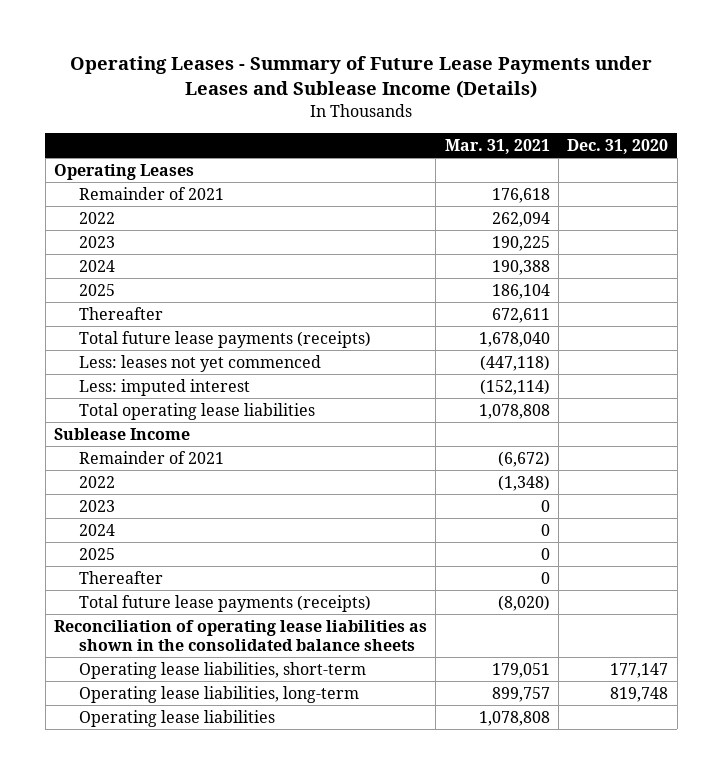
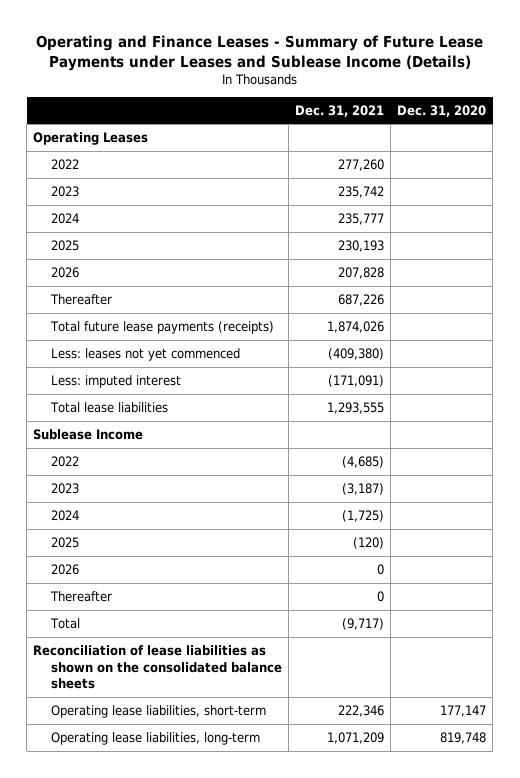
[70,56,653,99] Operating Leases - Summary of Future Lease Payments under Leases and Sublease Income (Details) -> [35,34,483,71] Operating and Finance Leases - Summary of Future Lease Payments under Leases and Sublease Income (Details)
[444,139,550,155] Mar. 31, 2021 -> none
none -> [295,104,385,117] Dec. 31, 2021
[78,186,224,200] Remainder of 2021 -> none
none -> [51,267,80,279] 2026
[78,402,315,420] Total operating lease liabilities -> [50,402,169,414] Total lease liabilities
[78,450,224,464] Remainder of 2021 -> none
none -> [51,564,80,576] 2026
[78,594,371,612] Total future lease payments (receipts) -> [50,618,81,630] Total
[54,619,428,651] Reconciliation of operating lease liabilities as shown in the consolidated balance sheets -> [33,645,283,690] Reconciliation of lease liabilities as shown on the consolidated balance sheets
[78,709,275,727] Operating lease liabilities -> none

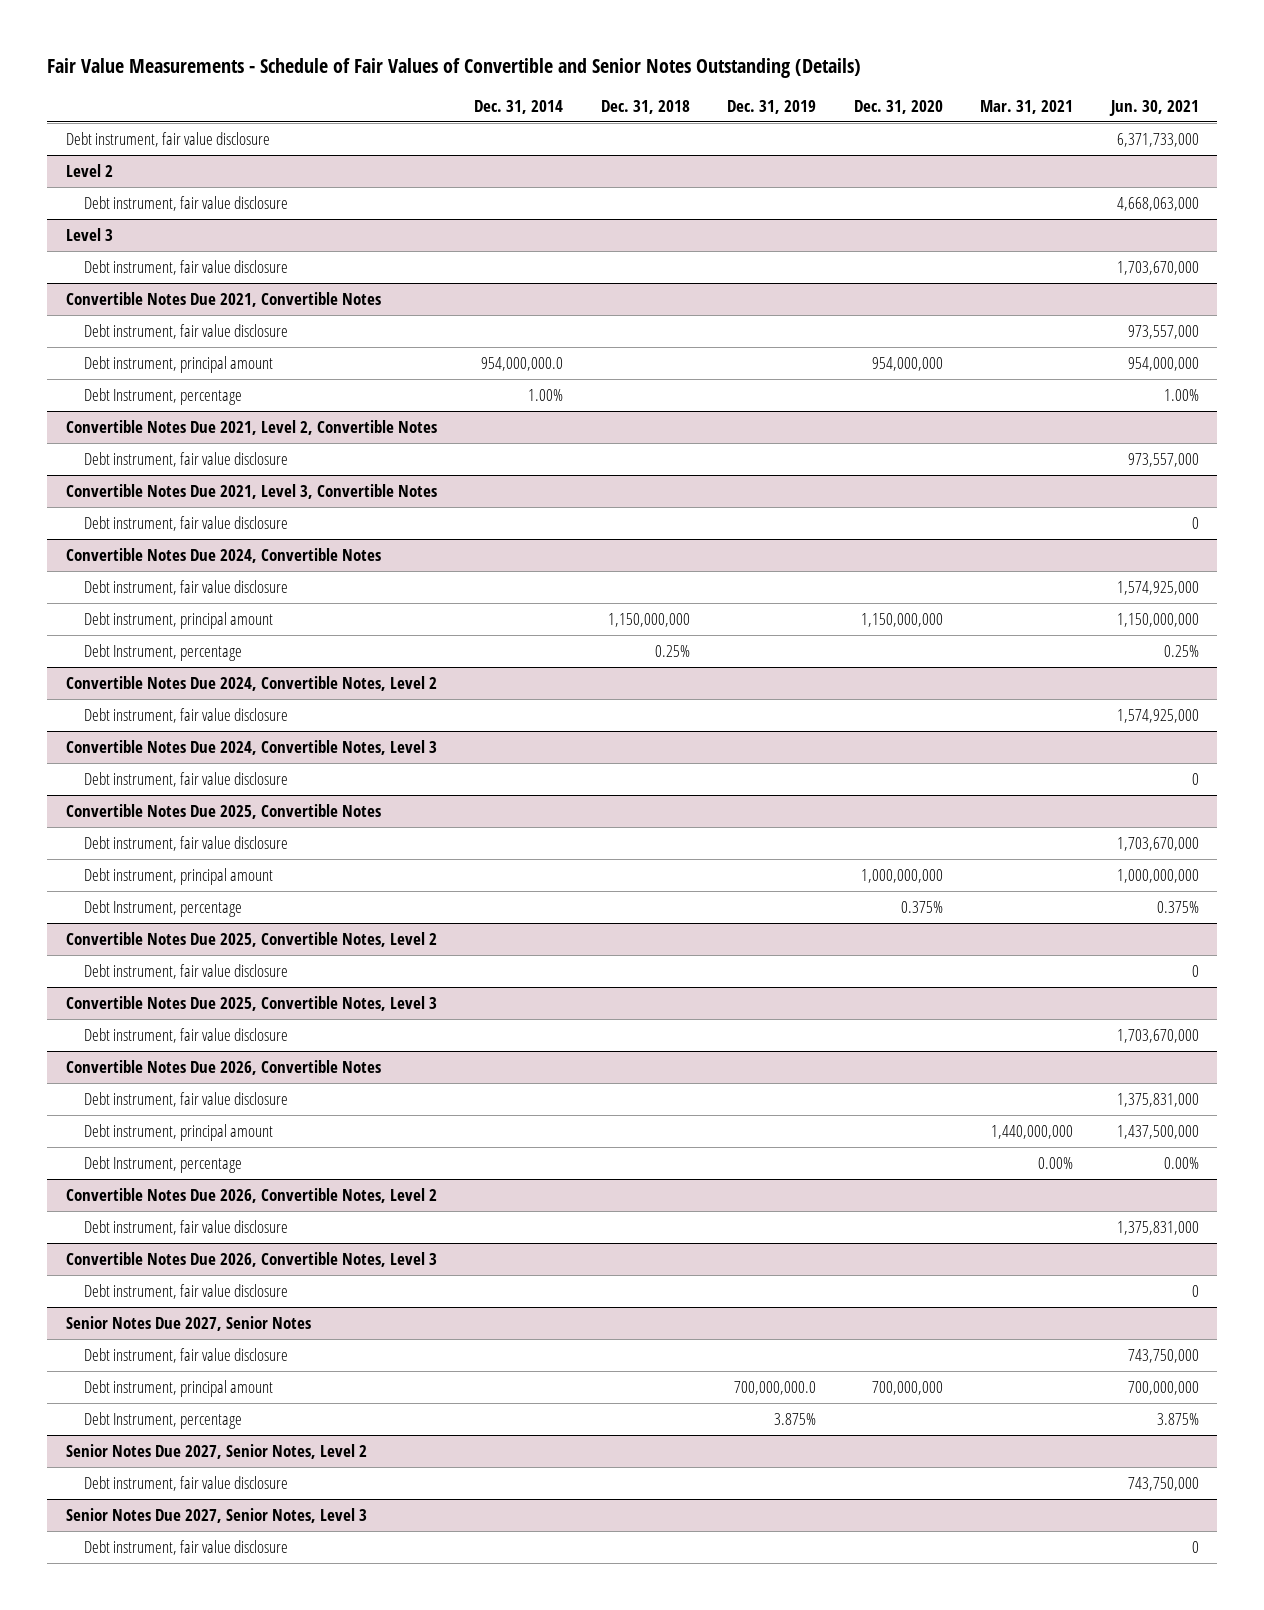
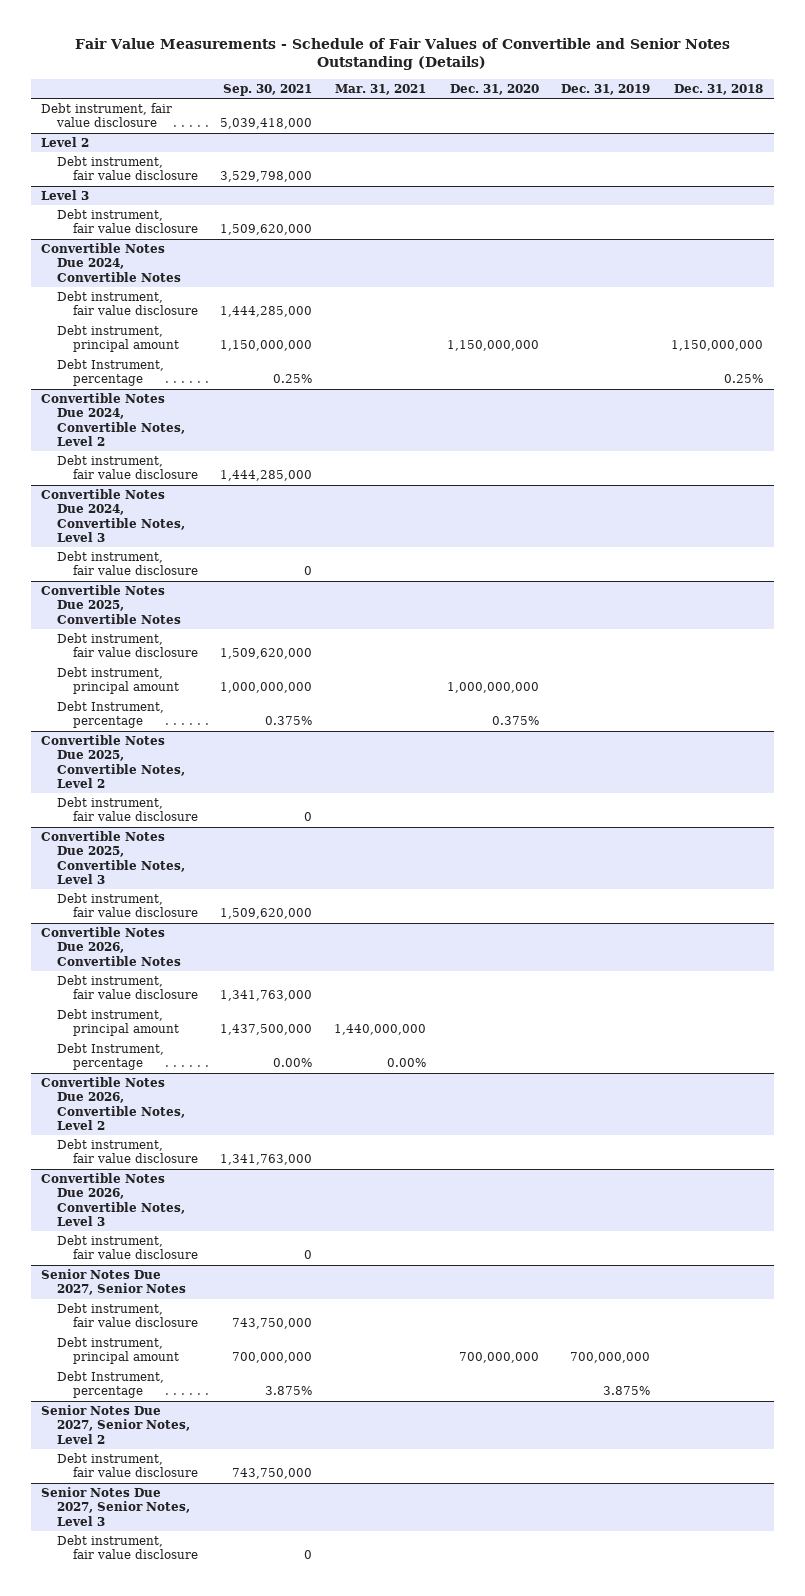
[474,99,564,114] Dec. 31, 2014 -> none
[1108,99,1199,116] Jun. 30, 2021 -> none
none -> [222,83,312,96] Sep. 30, 2021
[65,291,381,307] Convertible Notes Due 2021, Convertible Notes -> none
[83,323,288,339] Debt instrument, fair value disclosure -> none
[83,355,273,373] Debt instrument, principal amount -> none
[83,387,242,405] Debt Instrument, percentage -> none
[65,419,437,435] Convertible Notes Due 2021, Level 2, Convertible Notes -> none
[83,451,288,467] Debt instrument, fair value disclosure -> none
[65,483,437,499] Convertible Notes Due 2021, Level 3, Convertible Notes -> none
[83,515,288,531] Debt instrument, fair value disclosure -> none
[734,1380,817,1395] 700,000,000.0 -> [569,1352,650,1364] 700,000,000

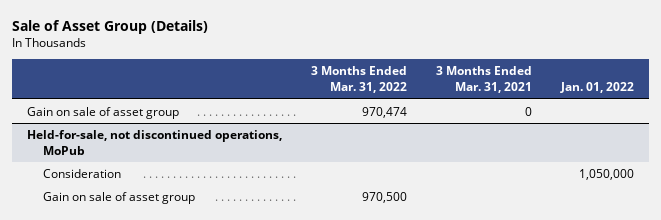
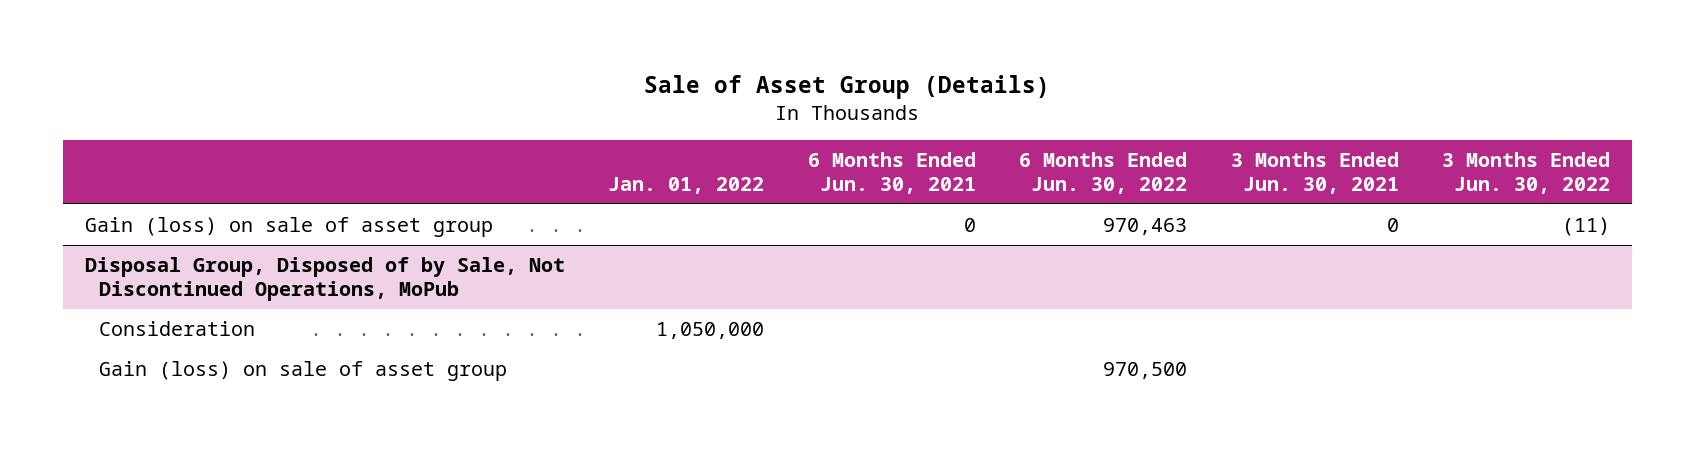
[310,66,407,94] 3 Months Ended Mar. 31, 2022 -> none
[435,66,532,94] 3 Months Ended Mar. 31, 2021 -> none
none -> [807,151,976,194] 6 Months Ended Jun. 30, 2021
none -> [1019,151,1188,194] 6 Months Ended Jun. 30, 2022
none -> [1230,151,1399,194] 3 Months Ended Jun. 30, 2021
none -> [1442,151,1611,194] 3 Months Ended Jun. 30, 2022
[26,106,179,119] Gain on sale of asset group -> [84,216,493,237] Gain (loss) on sale of asset group
[26,129,282,155] Held-for-sale, not discontinued operations, MoPub -> [84,256,565,302] Disposal Group, Disposed of by Sale, Not Discontinued Operations, MoPub
[42,191,195,204] Gain on sale of asset group -> [99,360,508,381] Gain (loss) on sale of asset group

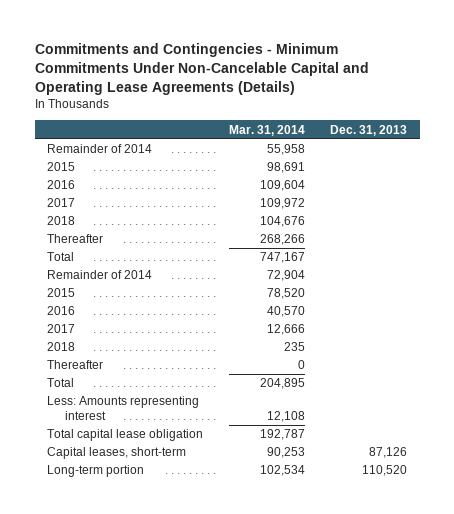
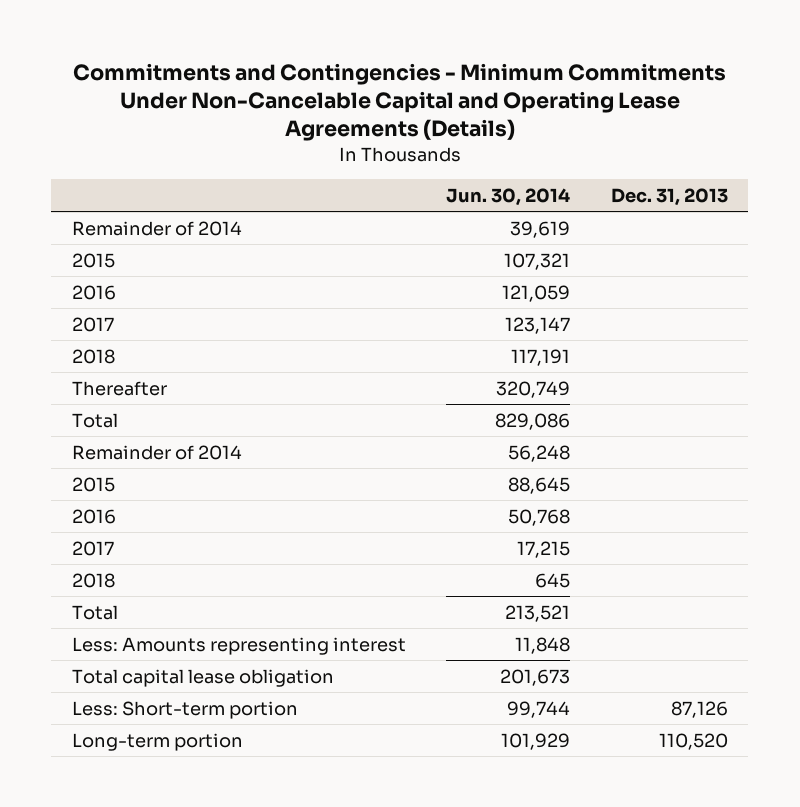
[228,124,305,136] Mar. 31, 2014 -> none
none -> [446,187,571,206] Jun. 30, 2014
[47,360,104,370] Thereafter -> none
[47,447,187,460] Capital leases, short-term -> [71,700,298,719] Less: Short-term portion

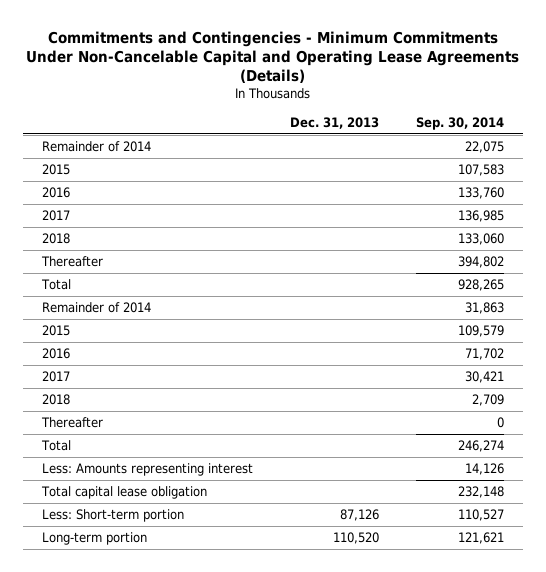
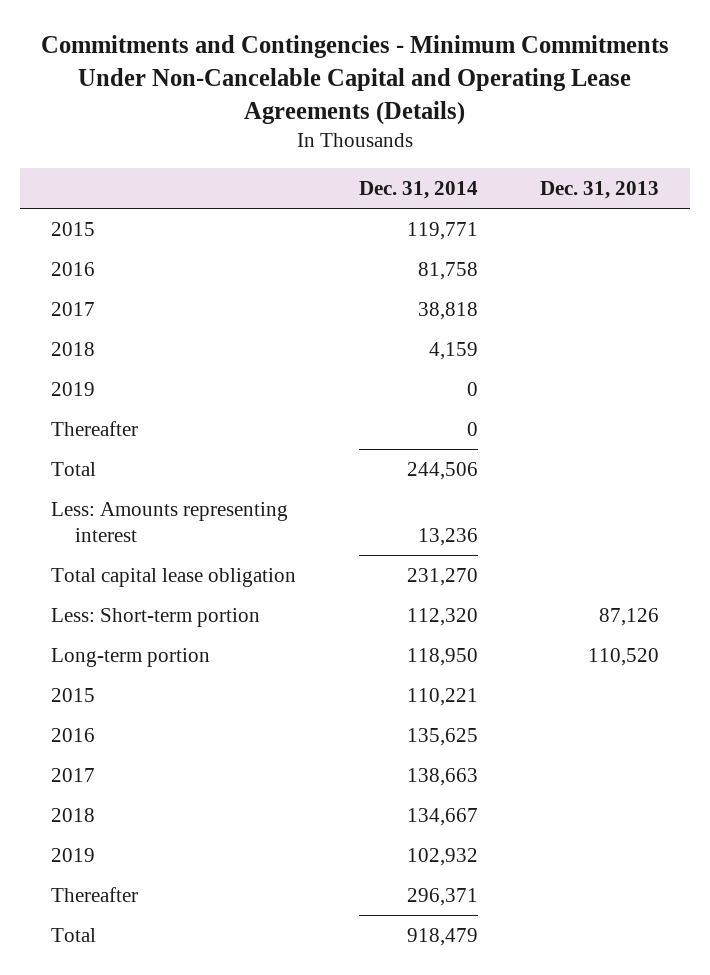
[416,116,505,130] Sep. 30, 2014 -> none
none -> [358,181,478,200] Dec. 31, 2014
[41,141,151,153] Remainder of 2014 -> none
none -> [50,381,95,396] 2019
[41,302,151,314] Remainder of 2014 -> none
[41,463,253,477] Less: Amounts representing interest -> [50,501,288,543] Less: Amounts representing interest
[40,486,207,500] Total capital lease obligation -> [50,567,296,587] Total capital lease obligation
[41,509,184,523] Less: Short-term portion -> [50,607,260,627] Less: Short-term portion
[41,532,147,546] Long-term portion -> [50,647,210,667] Long-term portion
none -> [50,847,95,862] 2019

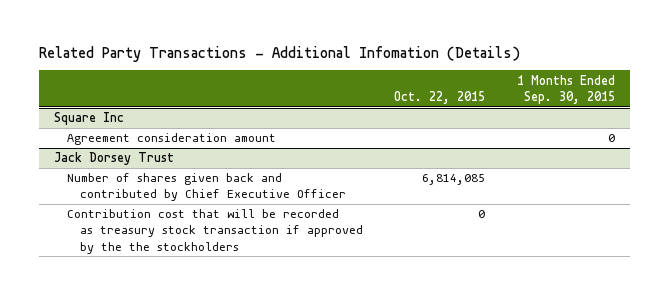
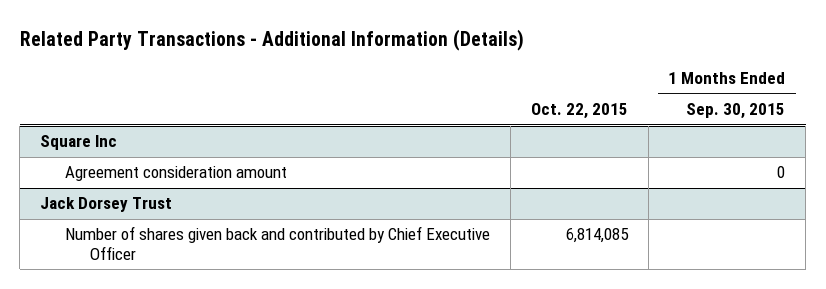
[38,46,520,63] Related Party Transactions - Additional Infomation (Details) -> [19,29,524,52] Related Party Transactions - Additional Information (Details)
[67,209,364,254] Contribution cost that will be recorded as treasury stock transaction if approved by the the stockholders -> none

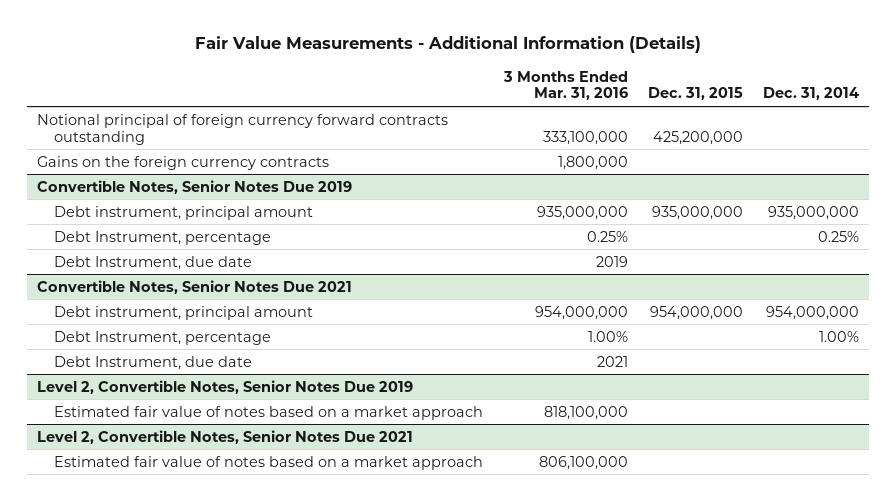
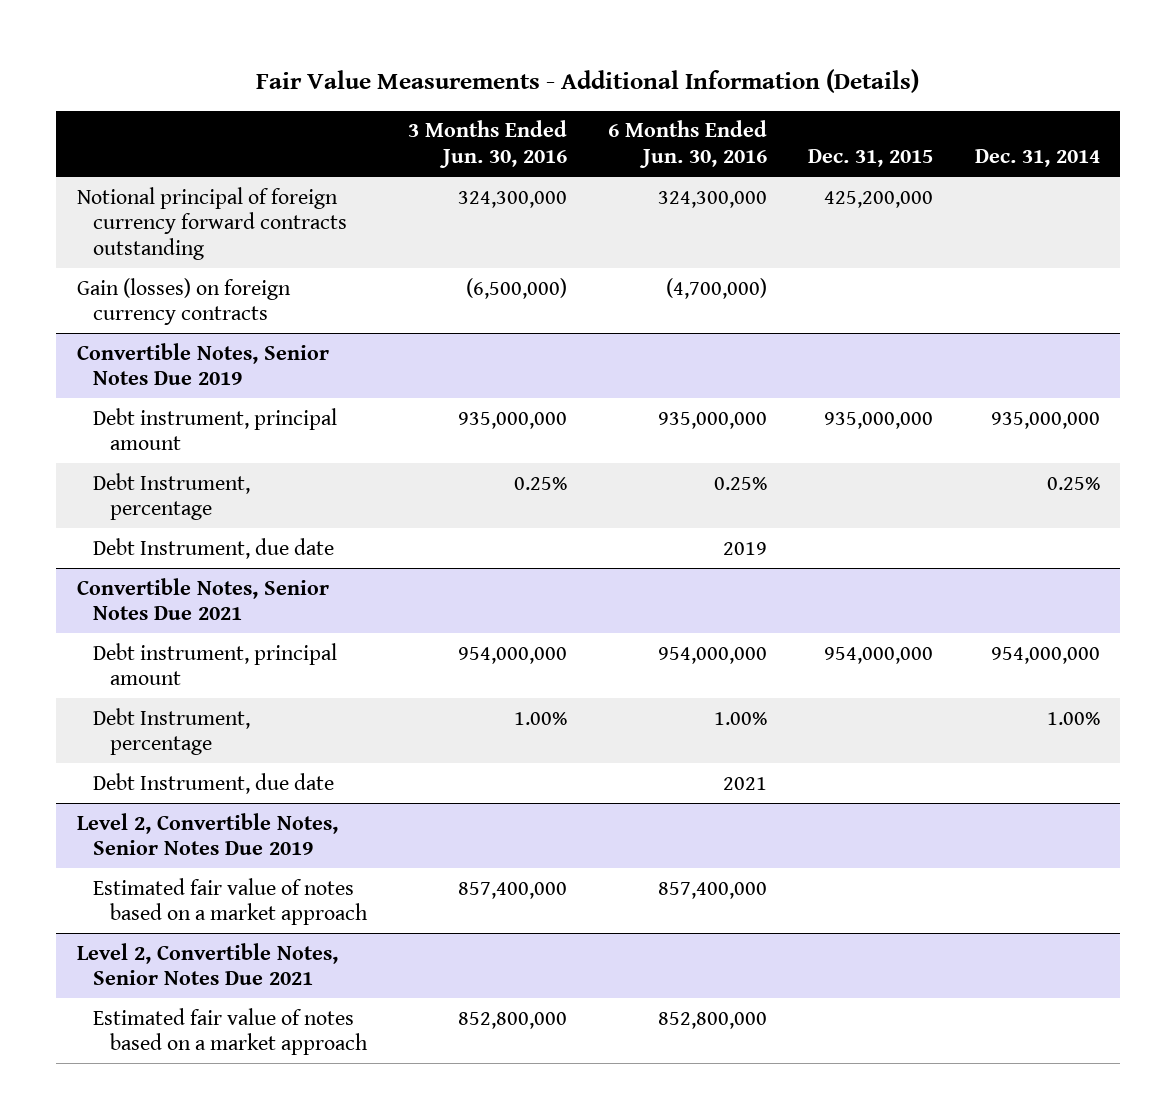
[502,70,628,101] 3 Months Ended Mar. 31, 2016 -> none
none -> [407,120,567,169] 3 Months Ended Jun. 30, 2016
none -> [608,120,768,169] 6 Months Ended Jun. 30, 2016
[37,155,330,170] Gains on the foreign currency contracts -> [76,277,291,326] Gain (losses) on foreign currency contracts

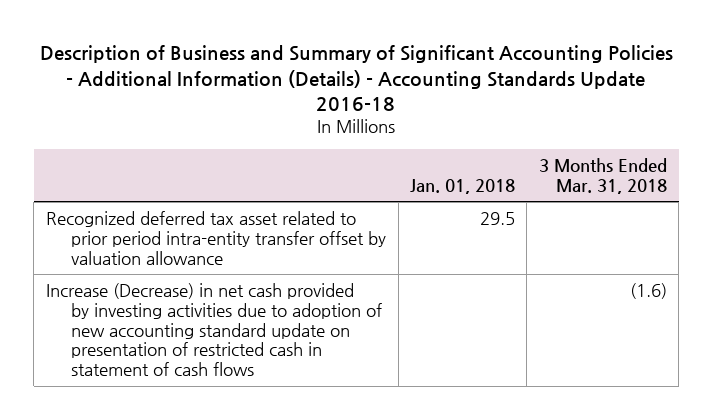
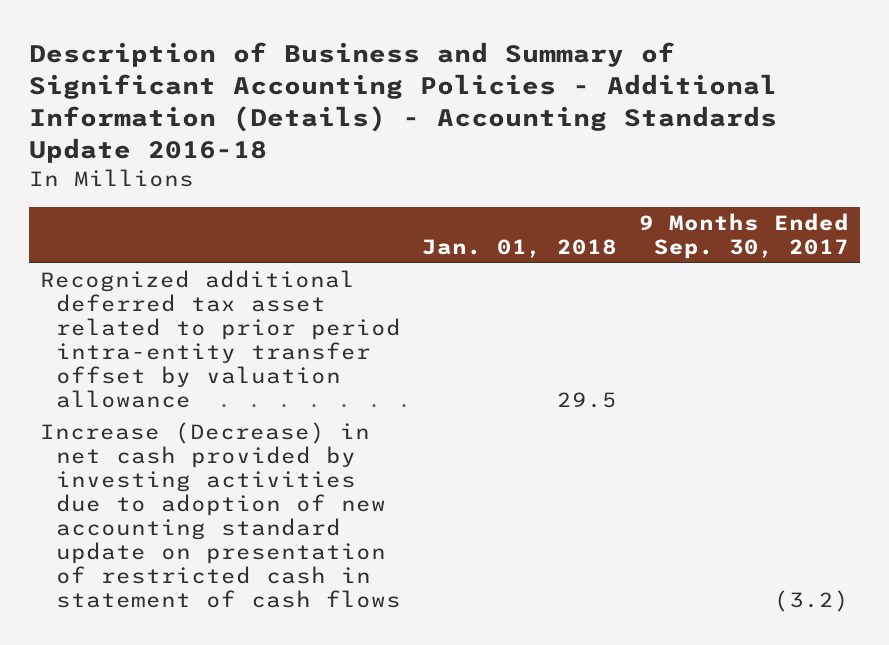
[538,158,667,194] 3 Months Ended Mar. 31, 2018 -> none
none -> [639,213,850,260] 9 Months Ended Sep. 30, 2017
[45,211,387,265] Recognized deferred tax asset related to prior period intra-entity transfer offset by valuation allowance -> [40,270,401,409] Recognized additional deferred tax asset related to prior period intra-entity transfer offset by valuation allowance

